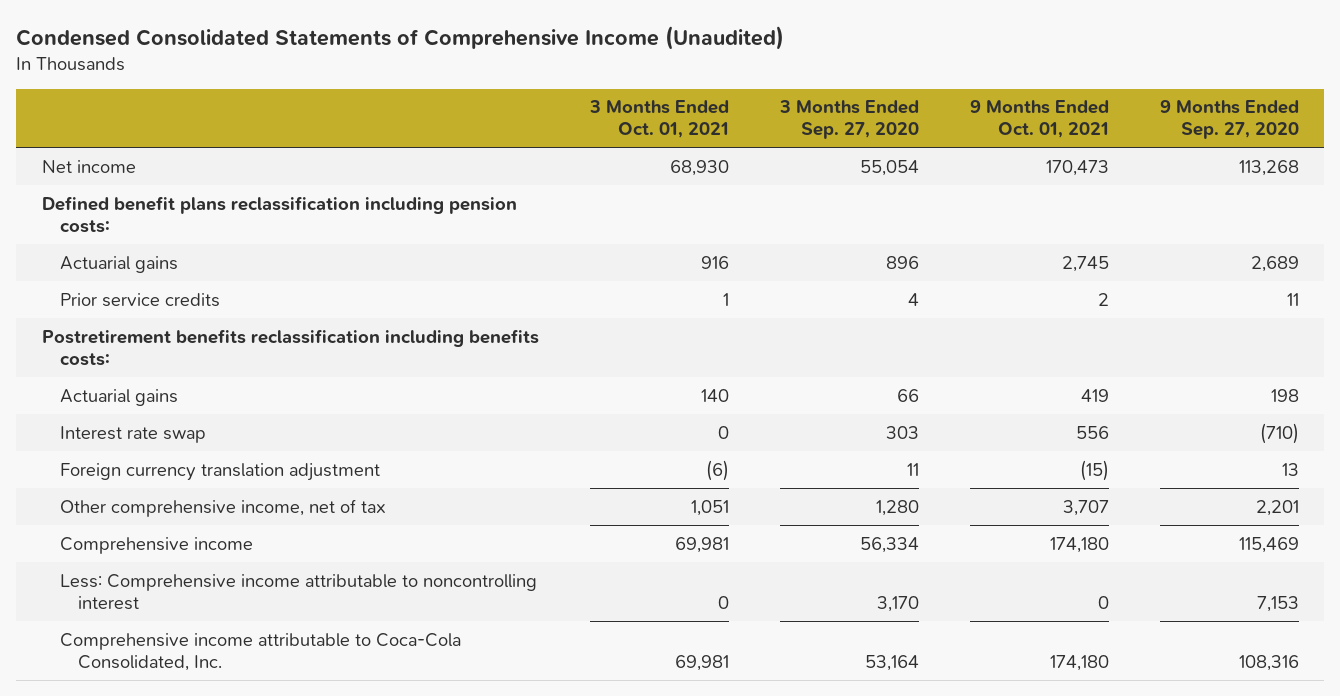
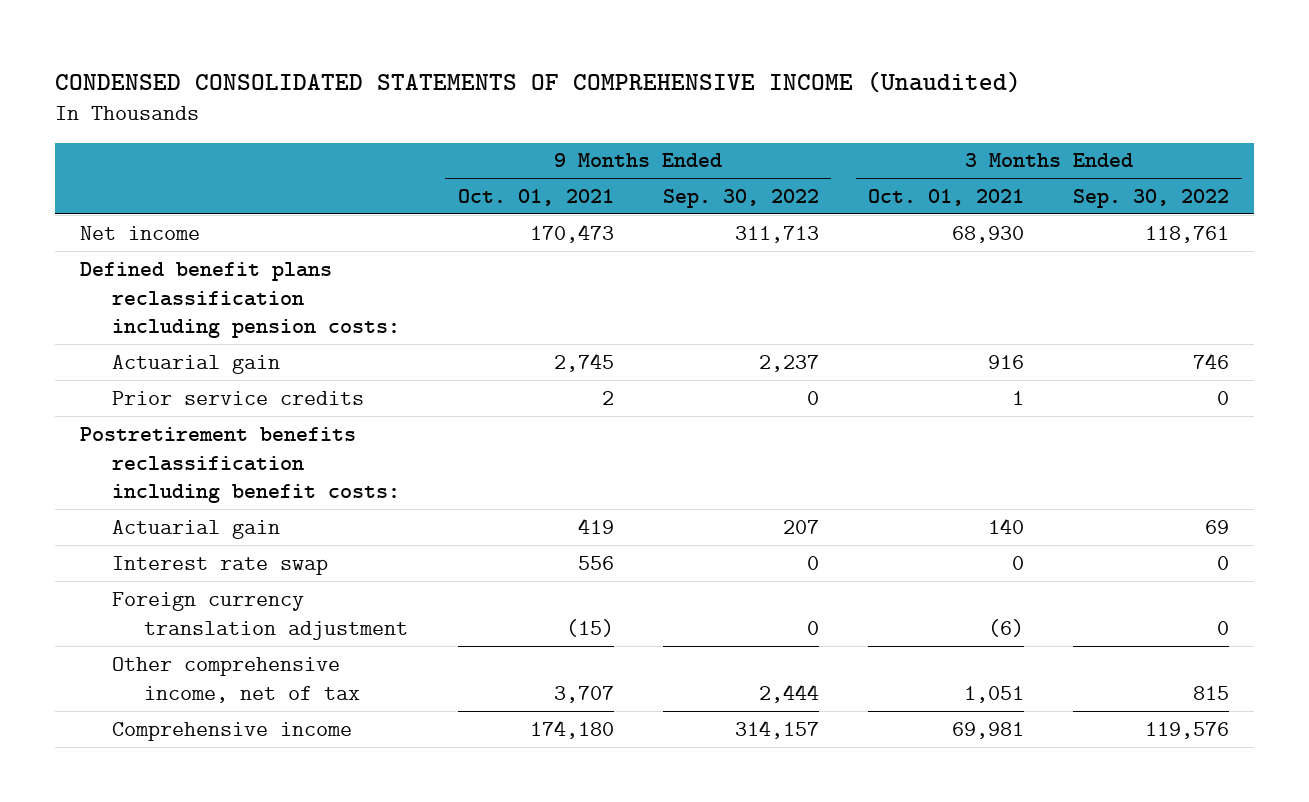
[16,25,785,50] Condensed Consolidated Statements of Comprehensive Income (Unaudited) -> [55,71,1022,94] CONDENSED CONSOLIDATED STATEMENTS OF COMPREHENSIVE INCOME (Unaudited)
[778,100,919,140] 3 Months Ended Sep. 27, 2020 -> none
[1159,100,1299,140] 9 Months Ended Sep. 27, 2020 -> none
none -> [662,188,819,208] Sep. 30, 2022
none -> [1073,188,1230,208] Sep. 30, 2022
[59,255,178,273] Actuarial gains -> [112,354,281,374] Actuarial gain
[41,328,539,366] Postretirement benefits reclassification including benefits costs: -> [80,426,401,504] Postretirement benefits reclassification including benefit costs:
[59,388,178,406] Actuarial gains -> [112,519,281,539] Actuarial gain
[59,573,537,610] Less: Comprehensive income attributable to noncontrolling interest -> none
[59,632,461,671] Comprehensive income attributable to Coca-Cola Consolidated, Inc. -> none

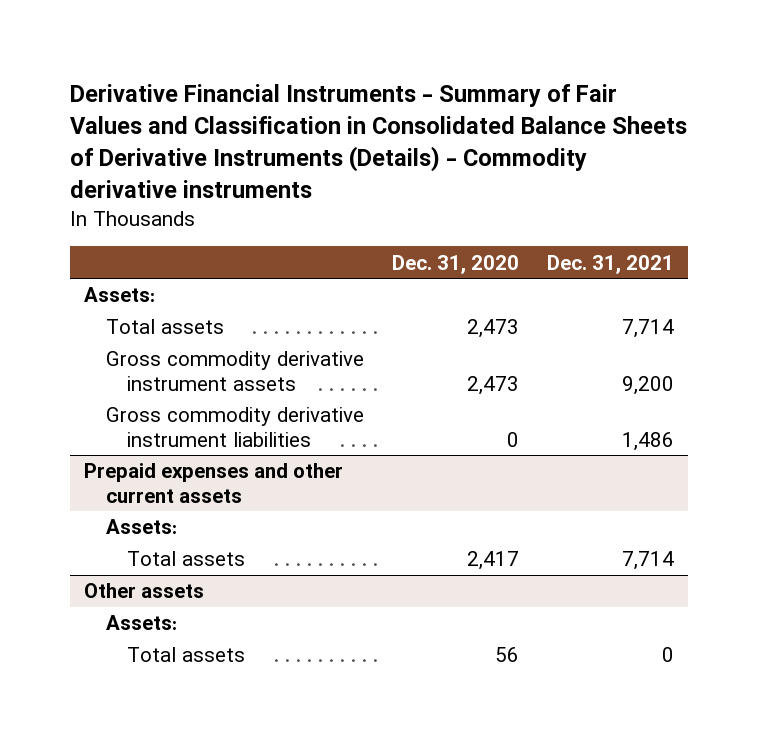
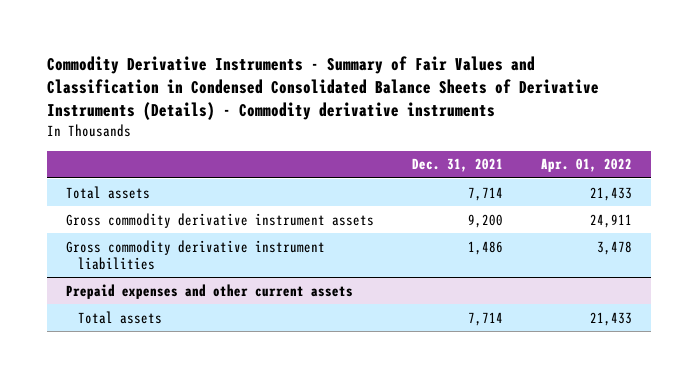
[70,84,688,198] Derivative Financial Instruments - Summary of Fair Values and Classification in Consolidated Balance Sheets of Derivative Instruments (Details) - Commodity derivative instruments -> [47,56,600,120] Commodity Derivative Instruments - Summary of Fair Values and Classification in Condensed Consolidated Balance Sheets of Derivative Instruments (Details) - Commodity derivative instruments
[391,254,519,274] Dec. 31, 2020 -> none
none -> [541,158,633,173] Apr. 01, 2022
[84,287,156,303] Assets: -> none
[105,519,177,535] Assets: -> none
[84,583,205,599] Other assets -> none
[105,615,177,631] Assets: -> none
[127,647,246,663] Total assets -> none

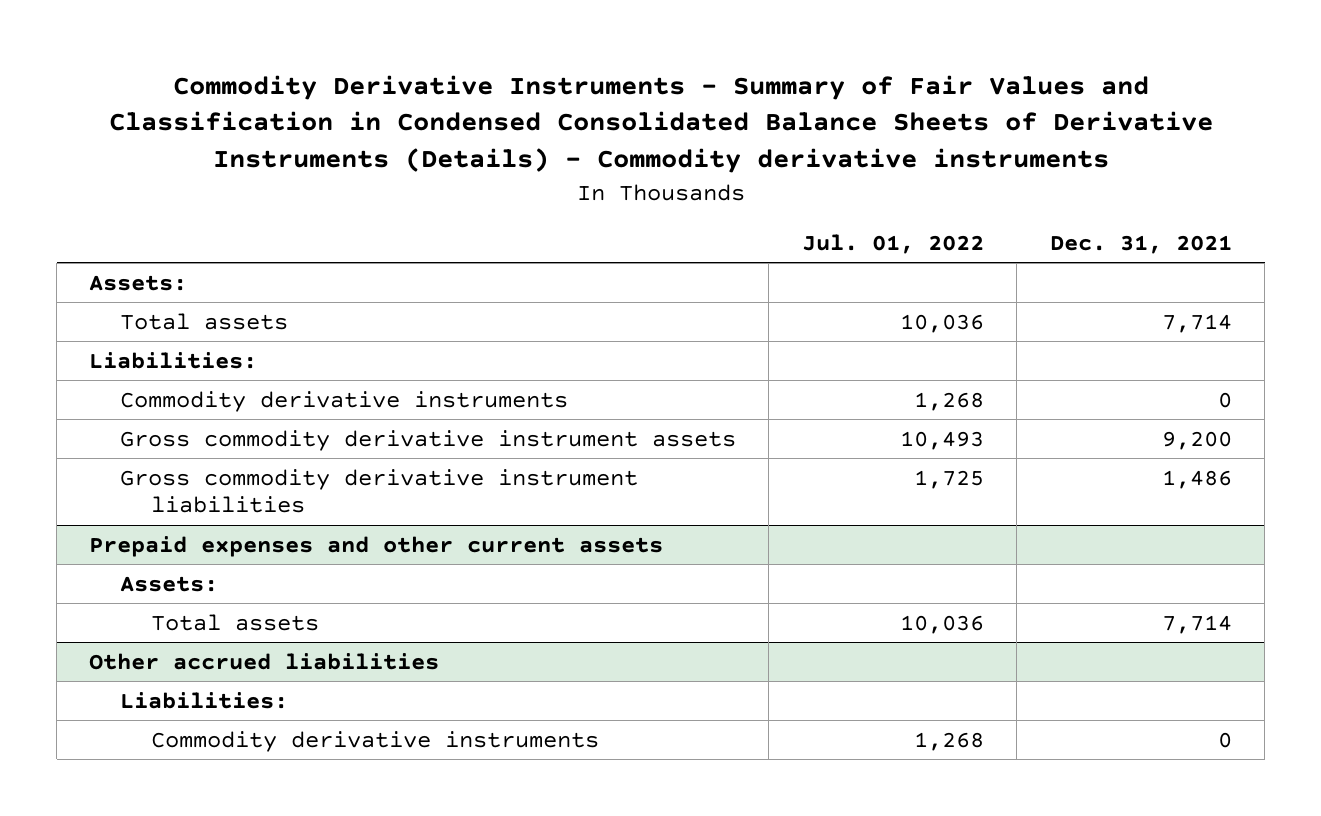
[541,158,633,173] Apr. 01, 2022 -> none
none -> [801,233,984,254] Jul. 01, 2022
none -> [89,274,188,291] Assets:
none -> [89,351,258,369] Liabilities:
none -> [120,390,569,412] Commodity derivative instruments
none -> [120,575,219,592] Assets:
none -> [89,652,440,670] Other accrued liabilities
none -> [120,691,289,709] Liabilities:
none -> [150,730,599,752] Commodity derivative instruments

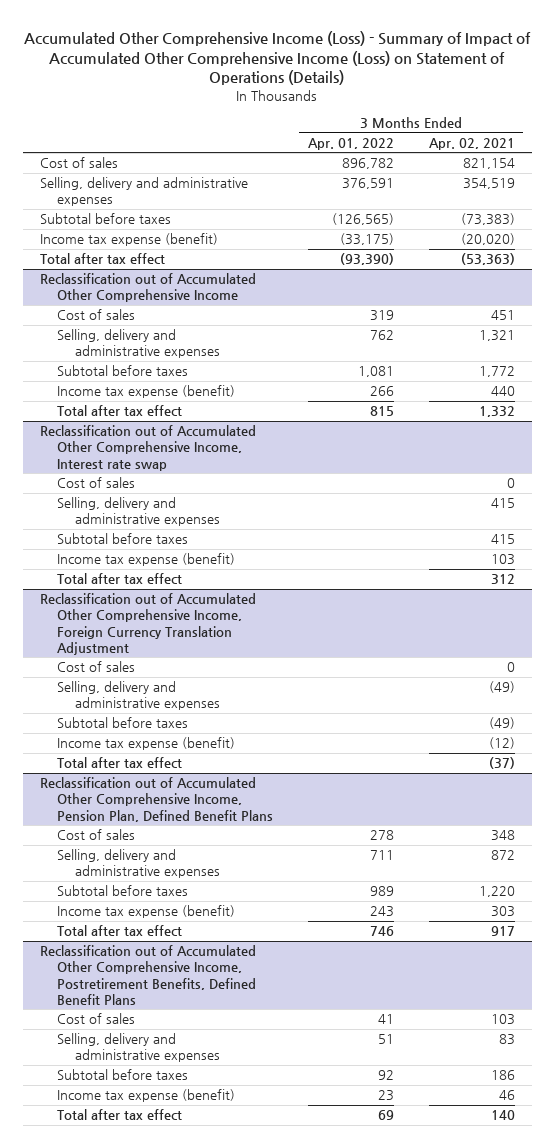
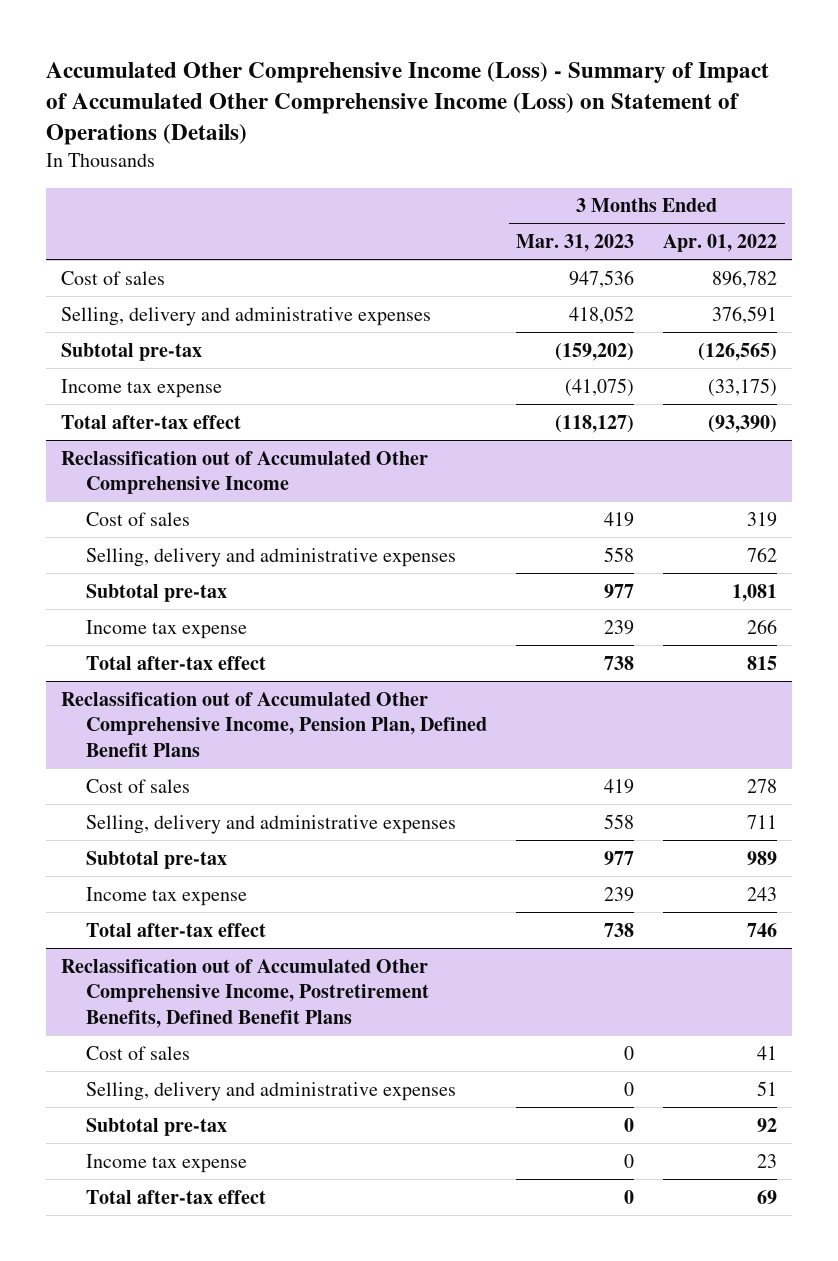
[428,137,515,150] Apr. 02, 2021 -> none
none -> [516,233,635,252] Mar. 31, 2023
[39,213,171,225] Subtotal before taxes -> [60,342,202,361] Subtotal pre-tax
[39,233,218,247] Income tax expense (benefit) -> [60,378,222,398] Income tax expense
[39,253,165,265] Total after tax effect -> [60,414,241,429] Total after-tax effect
[39,425,256,471] Reclassification out of Accumulated Other Comprehensive Income, Interest rate swap -> none
[57,477,136,489] Cost of sales -> none
[57,497,220,527] Selling, delivery and administrative expenses -> none
[57,533,189,545] Subtotal before taxes -> none
[57,553,236,567] Income tax expense (benefit) -> none
[57,573,183,585] Total after tax effect -> none
[39,593,256,655] Reclassification out of Accumulated Other Comprehensive Income, Foreign Currency Translation Adjustment -> none
[57,661,136,673] Cost of sales -> none
[57,681,220,711] Selling, delivery and administrative expenses -> none
[57,717,189,729] Subtotal before taxes -> none
[57,737,236,751] Income tax expense (benefit) -> none
[57,757,183,769] Total after tax effect -> none
[57,365,189,377] Subtotal before taxes -> [86,583,228,602] Subtotal pre-tax
[57,385,236,399] Income tax expense (benefit) -> [86,619,248,639] Income tax expense
[57,405,183,417] Total after tax effect -> [86,655,267,670] Total after-tax effect
[57,885,189,897] Subtotal before taxes -> [86,850,228,869] Subtotal pre-tax
[57,905,236,919] Income tax expense (benefit) -> [86,886,248,906] Income tax expense
[57,925,183,937] Total after tax effect -> [86,922,267,937] Total after-tax effect
[57,1069,189,1081] Subtotal before taxes -> [86,1117,228,1136] Subtotal pre-tax
[57,1089,236,1103] Income tax expense (benefit) -> [86,1153,248,1173] Income tax expense
[57,1109,183,1121] Total after tax effect -> [86,1189,267,1204] Total after-tax effect

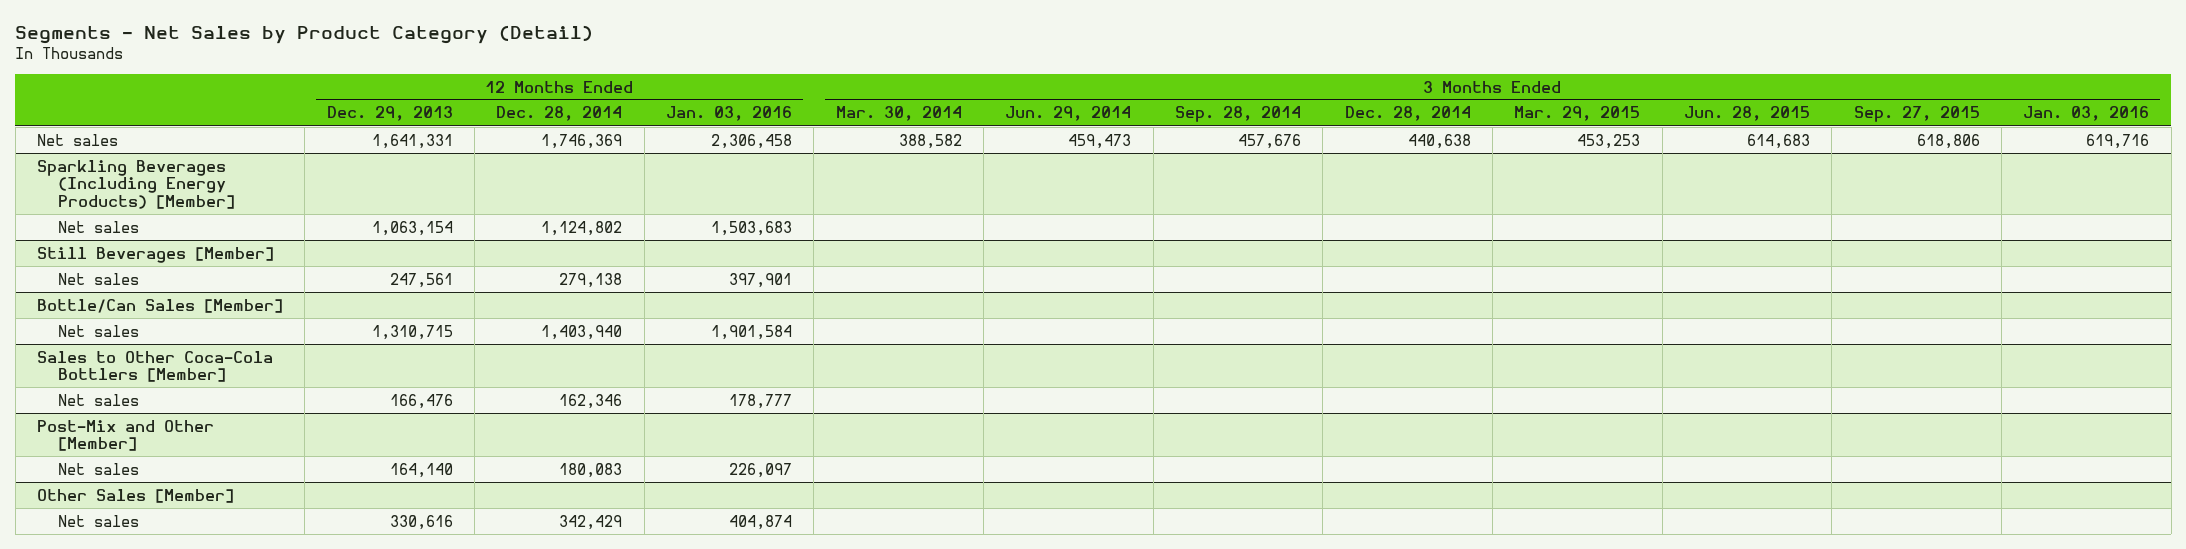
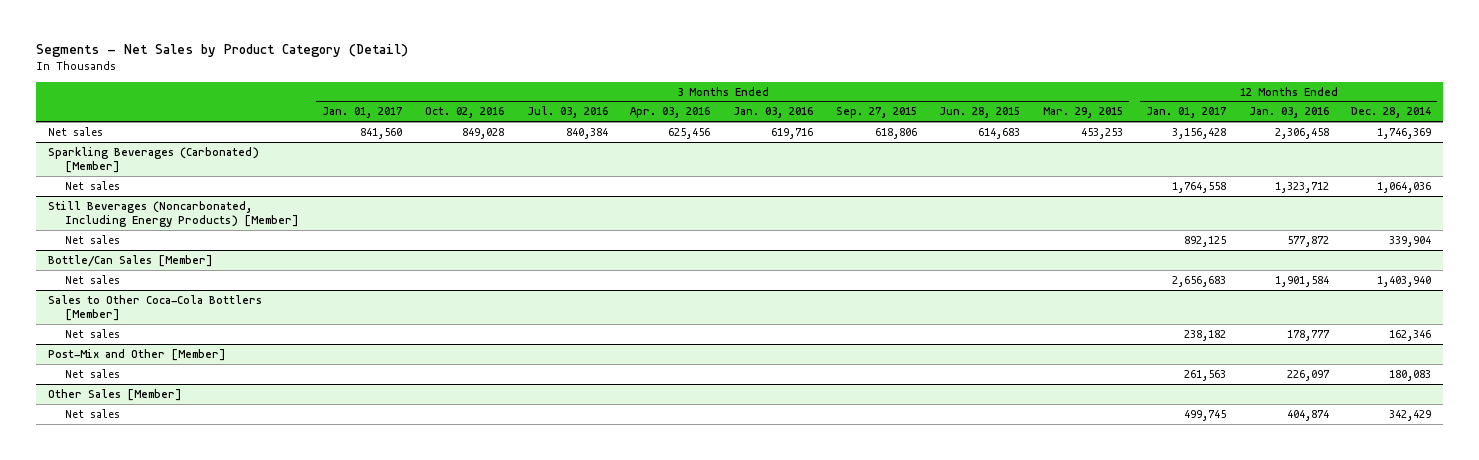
[326,106,453,122] Dec. 29, 2013 -> none
[835,106,962,122] Mar. 30, 2014 -> none
[1005,106,1132,122] Jun. 29, 2014 -> none
[1174,106,1301,123] Sep. 28, 2014 -> none
[1344,106,1471,122] Dec. 28, 2014 -> none
none -> [322,107,403,119] Jan. 01, 2017
none -> [424,107,504,119] Oct. 02, 2016
none -> [526,106,608,119] Jul. 03, 2016
none -> [630,107,711,119] Apr. 03, 2016
none -> [1145,107,1226,119] Jan. 01, 2017
[37,159,236,209] Sparkling Beverages (Including Energy Products) [Member] -> [47,146,259,174] Sparkling Beverages (Carbonated) [Member]
[541,220,623,236] 1,124,802 -> [1377,181,1432,193] 1,064,036
[711,220,793,236] 1,503,683 -> [1274,181,1329,193] 1,323,712
[37,246,275,263] Still Beverages [Member] -> [47,200,300,228] Still Beverages (Noncarbonated, Including Energy Products) [Member]
[559,272,623,288] 279,138 -> [1389,235,1432,247] 339,904
[729,272,793,288] 397,901 -> [1286,235,1329,247] 577,872

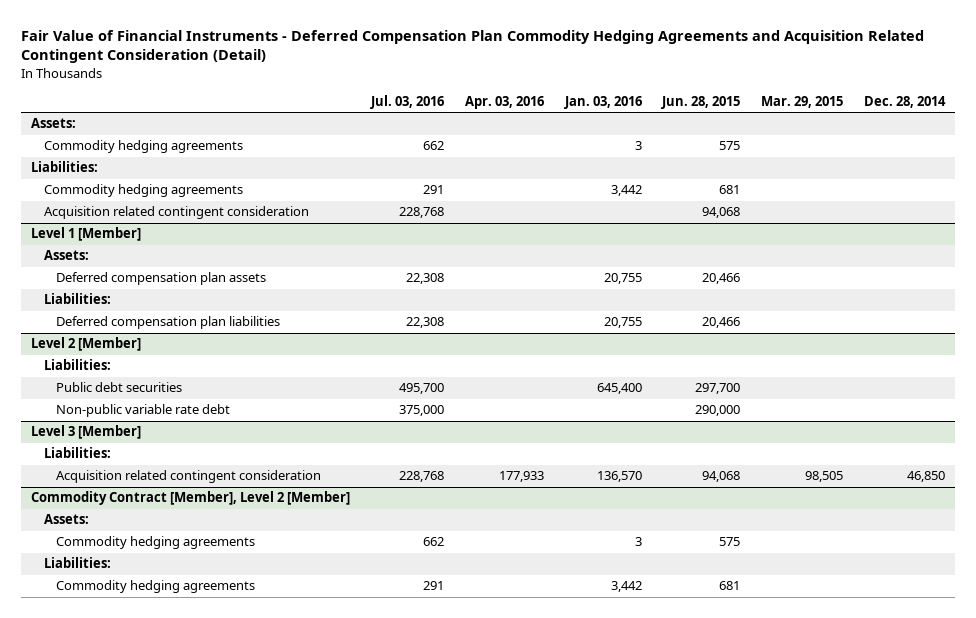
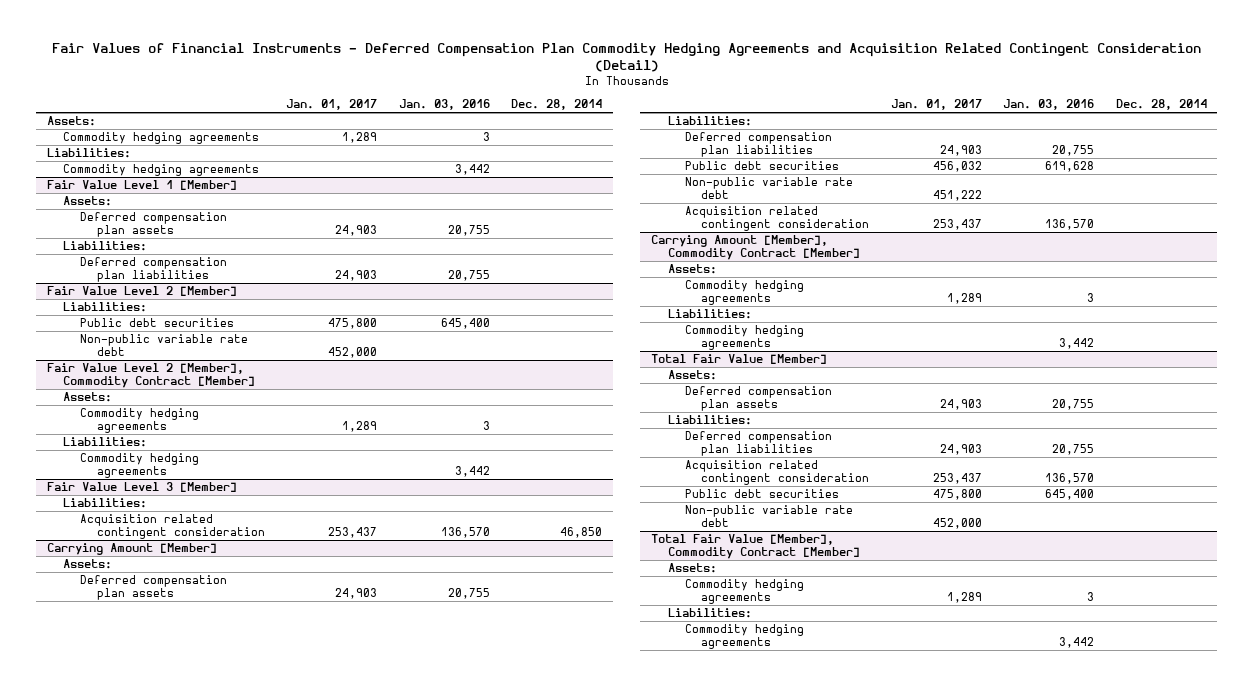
[20,29,924,64] Fair Value of Financial Instruments - Deferred Compensation Plan Commodity Hedging Agreements and Acquisition Related Contingent Consideration (Detail) -> [51,42,1201,73] Fair Values of Financial Instruments - Deferred Compensation Plan Commodity Hedging Agreements and Acquisition Related Contingent Consideration (Detail)
[369,95,444,110] Jul. 03, 2016 -> none
[464,96,544,110] Apr. 03, 2016 -> none
[661,96,741,110] Jun. 28, 2015 -> none
[761,96,844,109] Mar. 29, 2015 -> none
none -> [286,99,378,111] Jan. 01, 2017
[43,206,309,220] Acquisition related contingent consideration -> none
[31,227,142,242] Level 1 [Member] -> [46,180,237,191] Fair Value Level 1 [Member]
[31,337,142,352] Level 2 [Member] -> [46,286,237,297] Fair Value Level 2 [Member]
[31,425,142,440] Level 3 [Member] -> none
none -> [46,363,256,389] Fair Value Level 2 [Member], Commodity Contract [Member]
none -> [63,392,113,403] Assets:
none -> [79,408,199,434] Commodity hedging agreements
none -> [79,453,199,479] Commodity hedging agreements
none -> [46,482,237,493] Fair Value Level 3 [Member]
none -> [63,498,148,509] Liabilities:
[31,491,351,506] Commodity Contract [Member], Level 2 [Member] -> none
none -> [46,543,217,556] Carrying Amount [Member]
none -> [79,575,227,601] Deferred compensation plan assets
none -> [667,116,752,127] Liabilities:
none -> [684,132,832,158] Deferred compensation plan liabilities
none -> [684,161,839,171] Public debt securities
none -> [684,177,853,200] Non-public variable rate debt
none -> [684,206,870,232] Acquisition related contingent consideration
none -> [651,235,860,261] Carrying Amount [Member], Commodity Contract [Member]
none -> [667,264,717,275] Assets:
none -> [651,354,828,365] Total Fair Value [Member]
none -> [667,370,717,381] Assets:
none -> [684,386,832,412] Deferred compensation plan assets
none -> [667,415,752,426] Liabilities:
none -> [684,431,832,457] Deferred compensation plan liabilities
none -> [684,460,870,486] Acquisition related contingent consideration
none -> [684,489,839,499] Public debt securities
none -> [684,505,853,528] Non-public variable rate debt
none -> [651,534,860,560] Total Fair Value [Member], Commodity Contract [Member]
none -> [667,563,717,574] Assets:
none -> [684,579,804,605] Commodity hedging agreements
none -> [667,608,752,619] Liabilities:
none -> [684,624,804,650] Commodity hedging agreements

